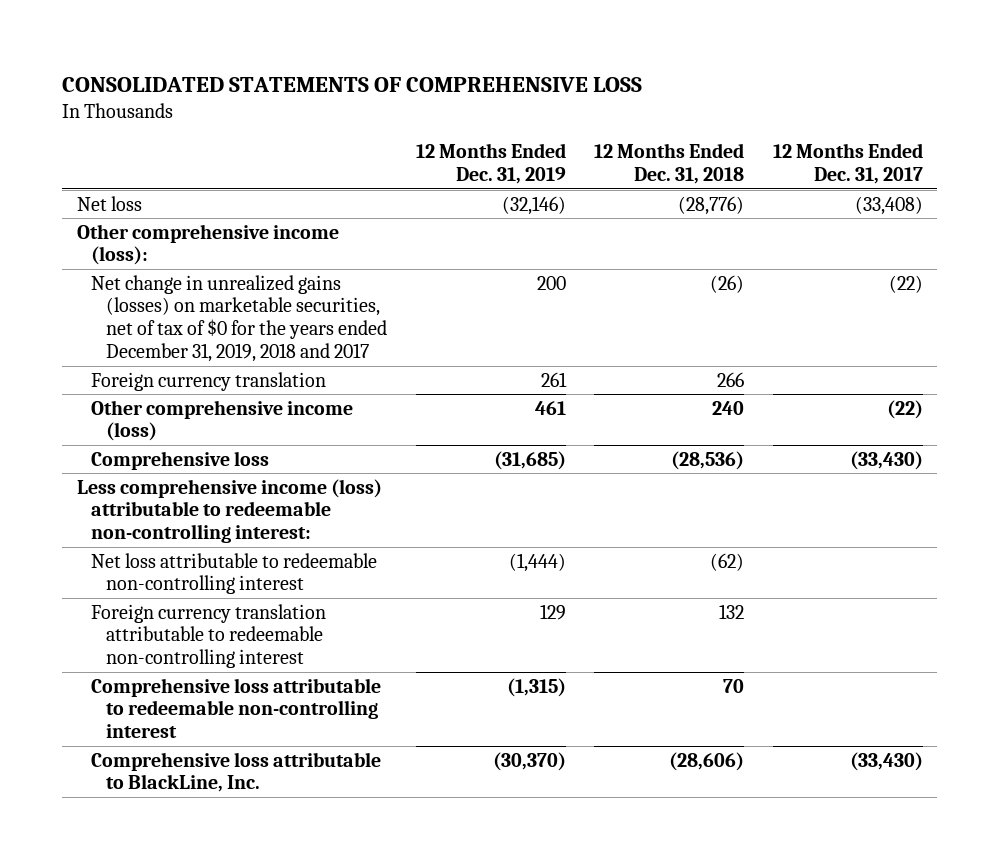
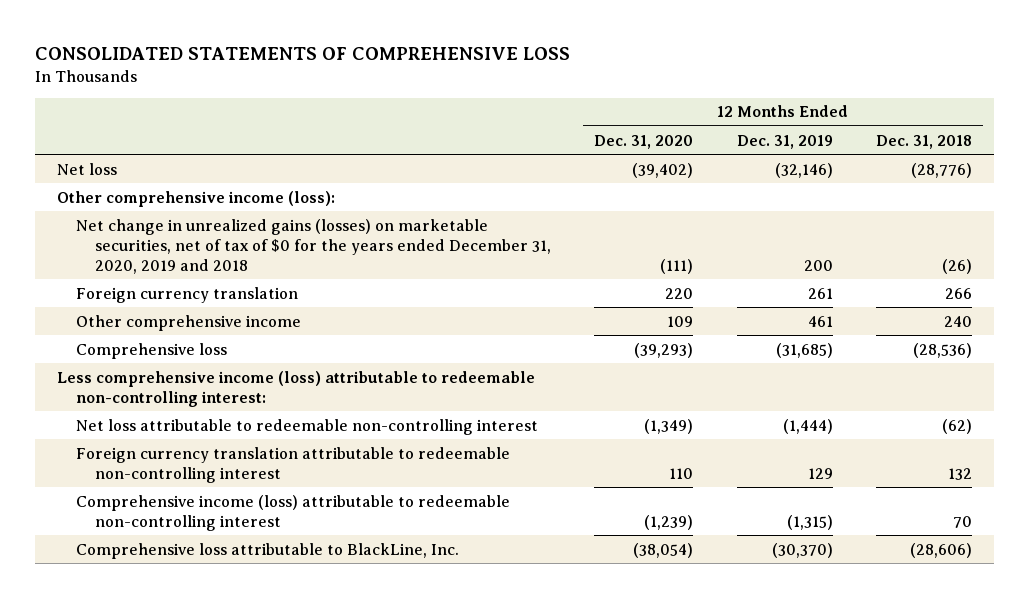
[772,143,923,185] 12 Months Ended Dec. 31, 2017 -> none
none -> [594,134,694,149] Dec. 31, 2020
[91,274,388,363] Net change in unrealized gains (losses) on marketable securities, net of tax of $0 for the years ended December 31, 2019, 2018 and 2017 -> [75,218,551,274] Net change in unrealized gains (losses) on marketable securities, net of tax of $0 for the years ended December 31, 2020, 2019 and 2018
[91,399,354,442] Other comprehensive income (loss) -> [75,314,301,331] Other comprehensive income
[91,677,382,739] Comprehensive loss attributable to redeemable non-controlling interest -> [75,494,510,531] Comprehensive income (loss) attributable to redeemable non-controlling interest

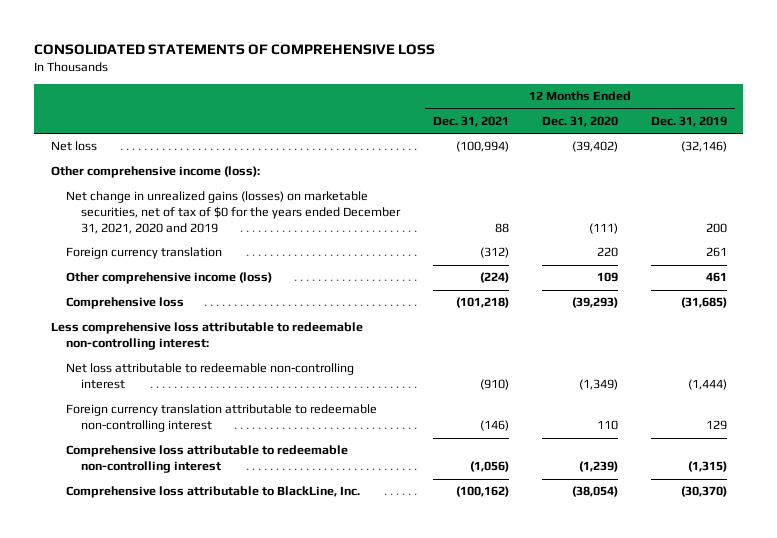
[876,134,973,149] Dec. 31, 2018 -> none
none -> [432,116,509,128] Dec. 31, 2021
[75,218,551,274] Net change in unrealized gains (losses) on marketable securities, net of tax of $0 for the years ended December 31, 2020, 2019 and 2018 -> [65,191,402,235] Net change in unrealized gains (losses) on marketable securities, net of tax of $0 for the years ended December 31, 2021, 2020 and 2019
[75,314,301,331] Other comprehensive income -> [65,272,272,285] Other comprehensive income (loss)
[57,370,536,407] Less comprehensive income (loss) attributable to redeemable non-controlling interest: -> [50,322,363,351] Less comprehensive loss attributable to redeemable non-controlling interest:
[75,494,510,531] Comprehensive income (loss) attributable to redeemable non-controlling interest -> [65,445,348,474] Comprehensive loss attributable to redeemable non-controlling interest

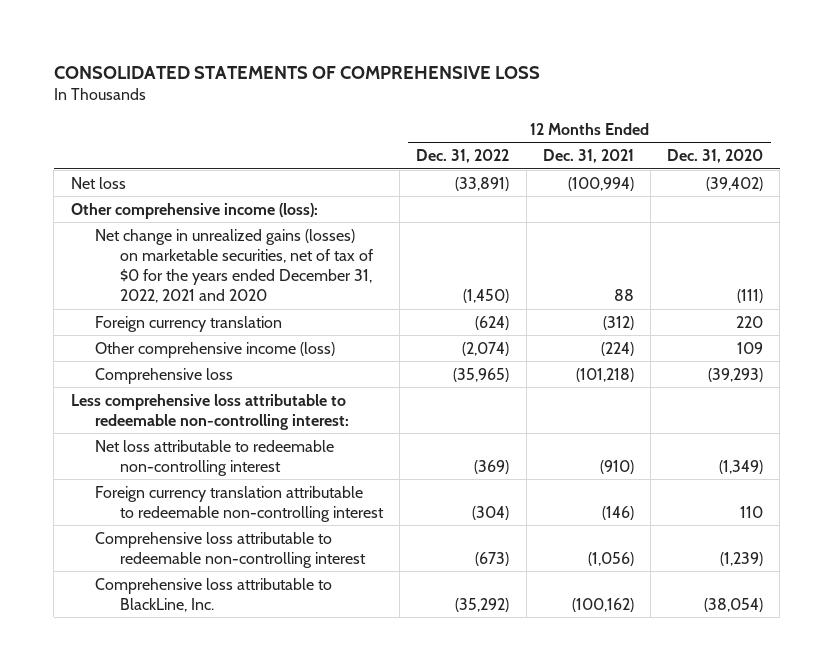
[650,116,727,128] Dec. 31, 2019 -> none
none -> [416,149,510,164] Dec. 31, 2022
[65,191,402,235] Net change in unrealized gains (losses) on marketable securities, net of tax of $0 for the years ended December 31, 2021, 2020 and 2019 -> [95,228,375,304] Net change in unrealized gains (losses) on marketable securities, net of tax of $0 for the years ended December 31, 2022, 2021 and 2020

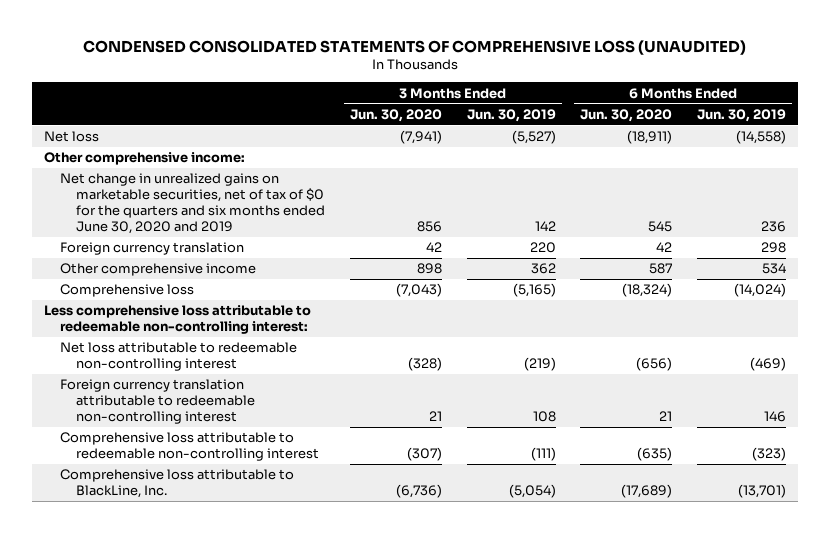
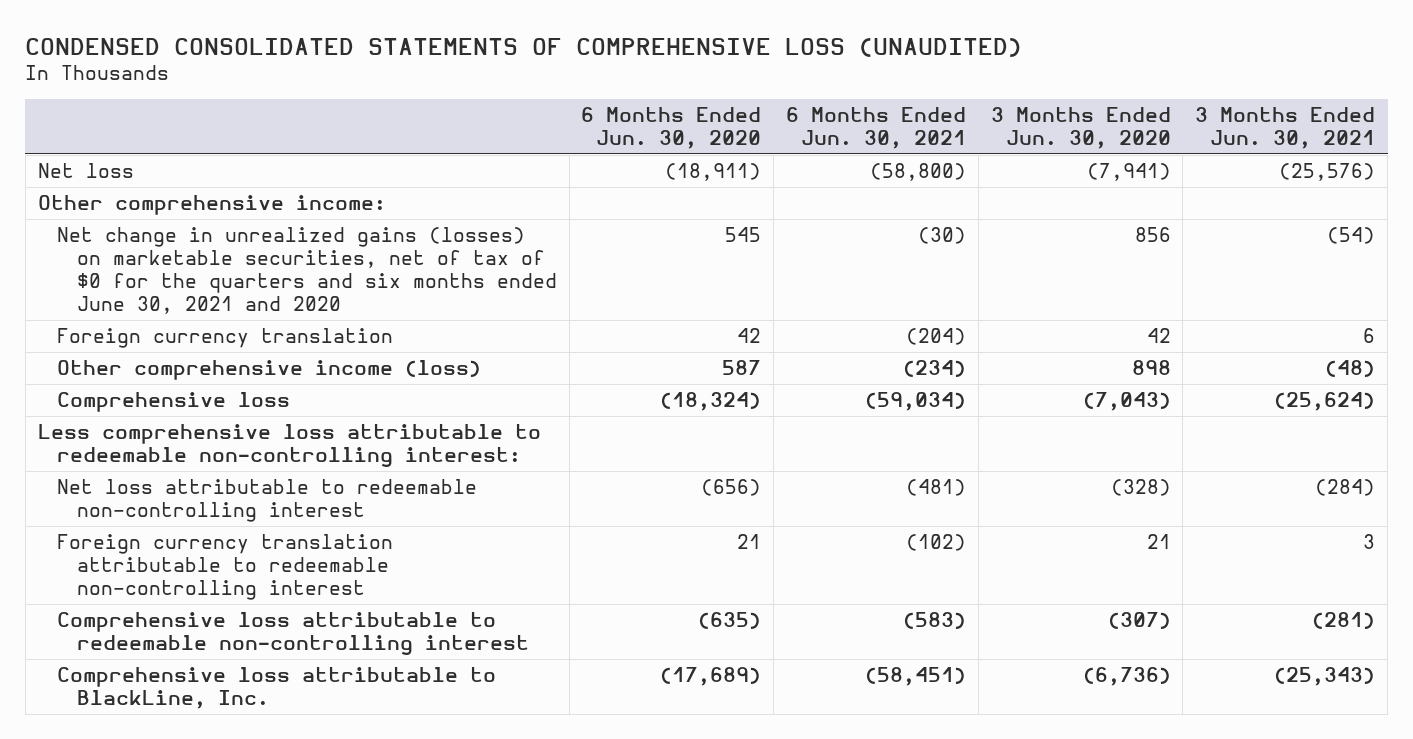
[466,108,556,122] Jun. 30, 2019 -> none
[697,108,787,122] Jun. 30, 2019 -> none
none -> [785,107,966,150] 6 Months Ended Jun. 30, 2021
none -> [1195,107,1376,150] 3 Months Ended Jun. 30, 2021
[60,173,326,234] Net change in unrealized gains on marketable securities, net of tax of $0 for the quarters and six months ended June 30, 2020 and 2019 -> [57,226,557,315] Net change in unrealized gains (losses) on marketable securities, net of tax of $0 for the quarters and six months ended June 30, 2021 and 2020
[60,263,257,277] Other comprehensive income -> [57,359,482,380] Other comprehensive income (loss)

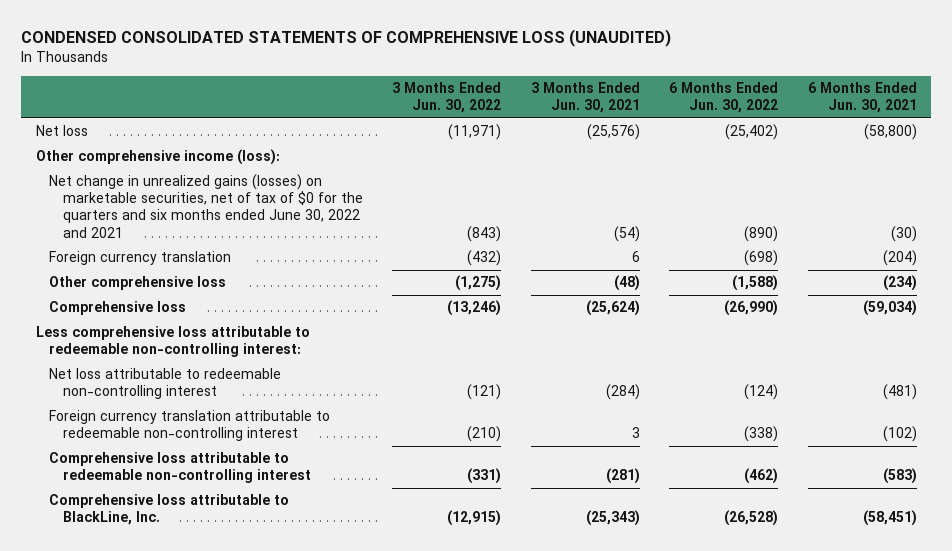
[581,107,762,150] 6 Months Ended Jun. 30, 2020 -> none
[990,107,1171,150] 3 Months Ended Jun. 30, 2020 -> none
none -> [392,82,502,114] 3 Months Ended Jun. 30, 2022
none -> [669,82,779,114] 6 Months Ended Jun. 30, 2022
[37,194,386,215] Other comprehensive income: -> [35,149,280,166] Other comprehensive income (loss):
[57,226,557,315] Net change in unrealized gains (losses) on marketable securities, net of tax of $0 for the quarters and six months ended June 30, 2021 and 2020 -> [49,174,363,238] Net change in unrealized gains (losses) on marketable securities, net of tax of $0 for the quarters and six months ended June 30, 2022 and 2021
[57,359,482,380] Other comprehensive income (loss) -> [49,276,227,291] Other comprehensive loss

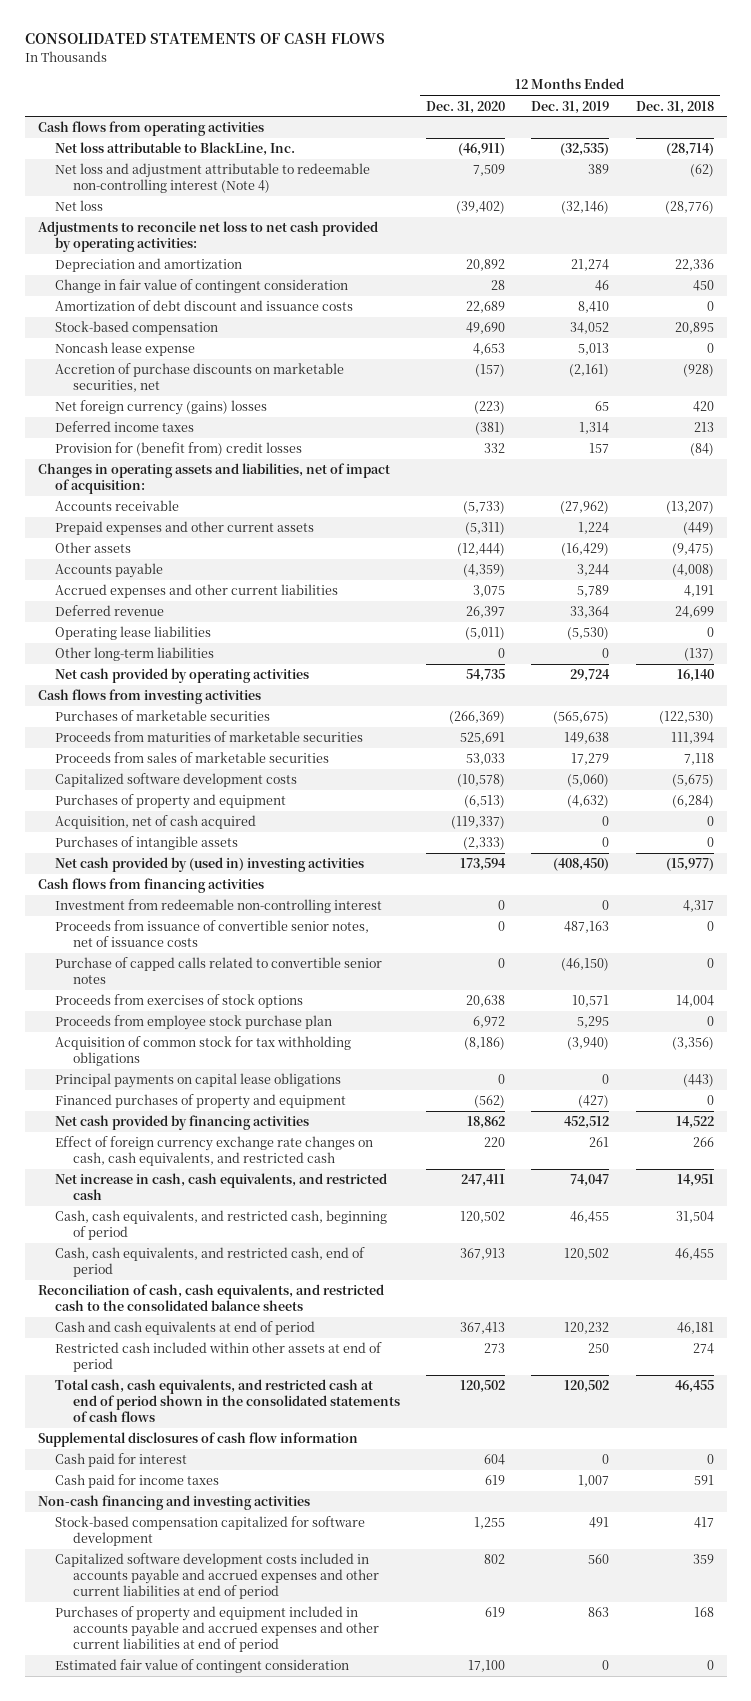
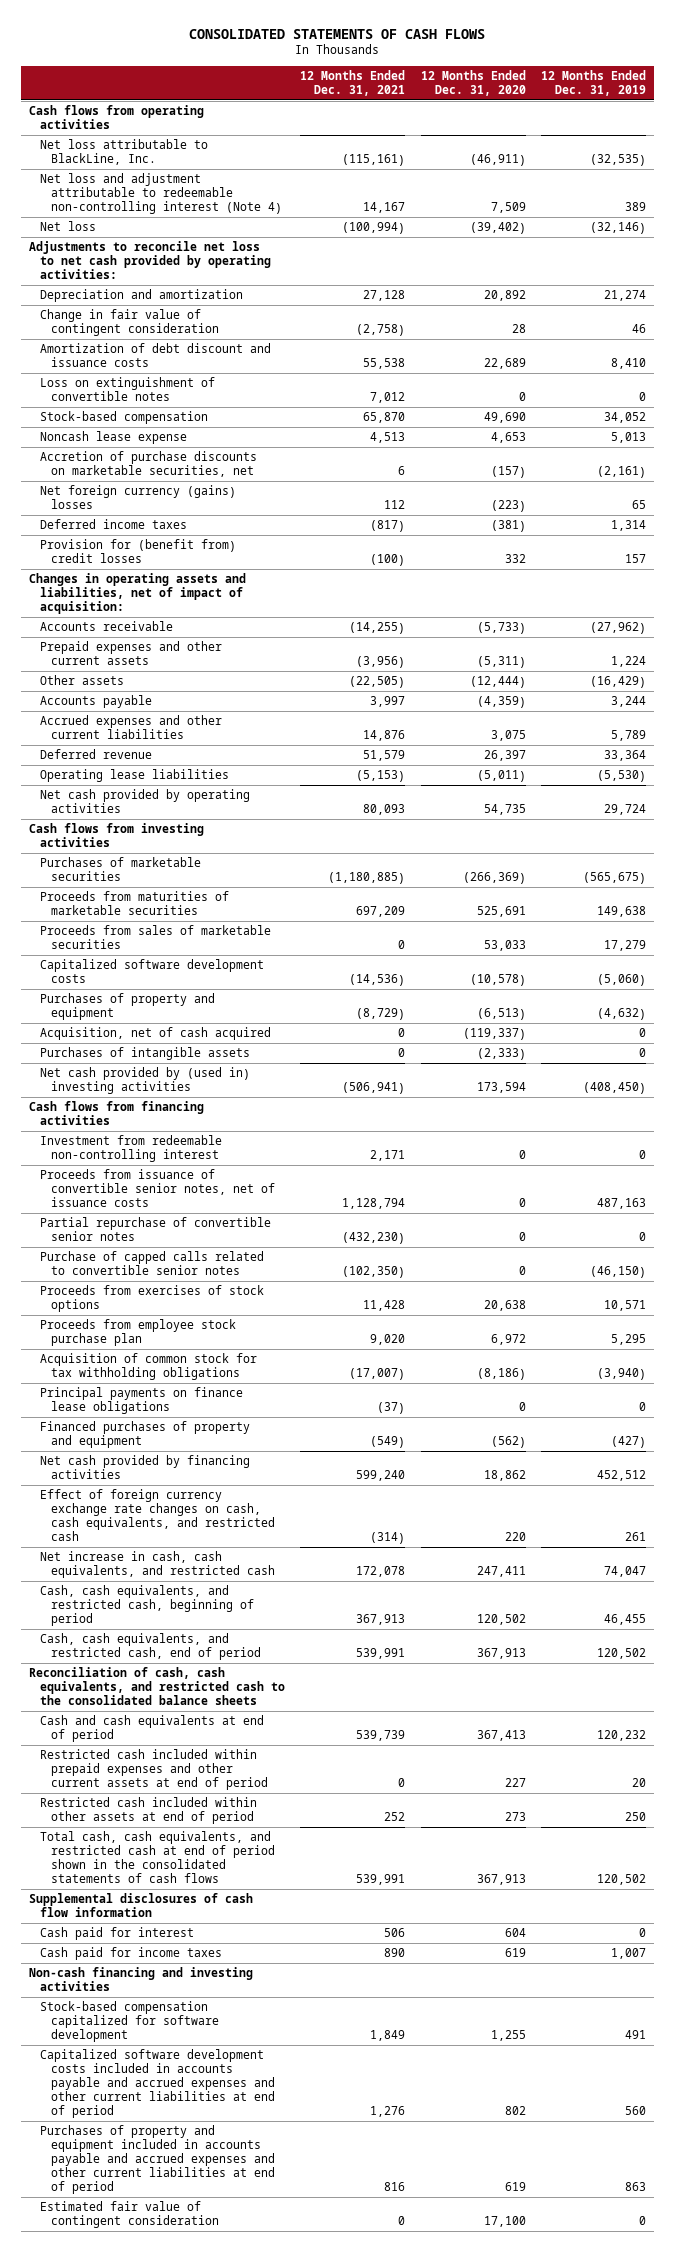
[635,100,714,114] Dec. 31, 2018 -> none
none -> [300,70,406,97] 12 Months Ended Dec. 31, 2021
none -> [39,377,215,401] Loss on extinguishment of convertible notes
[55,647,215,662] Other long-term liabilities -> none
none -> [39,1217,271,1241] Partial repurchase of convertible senior notes
[55,1073,342,1089] Principal payments on capital lease obligations -> [39,1387,243,1414] Principal payments on finance lease obligations
none -> [39,1749,269,1790] Restricted cash included within prepaid expenses and other current assets at end of period
[460,1380,506,1394] 120,502 -> [476,1873,526,1885] 367,913

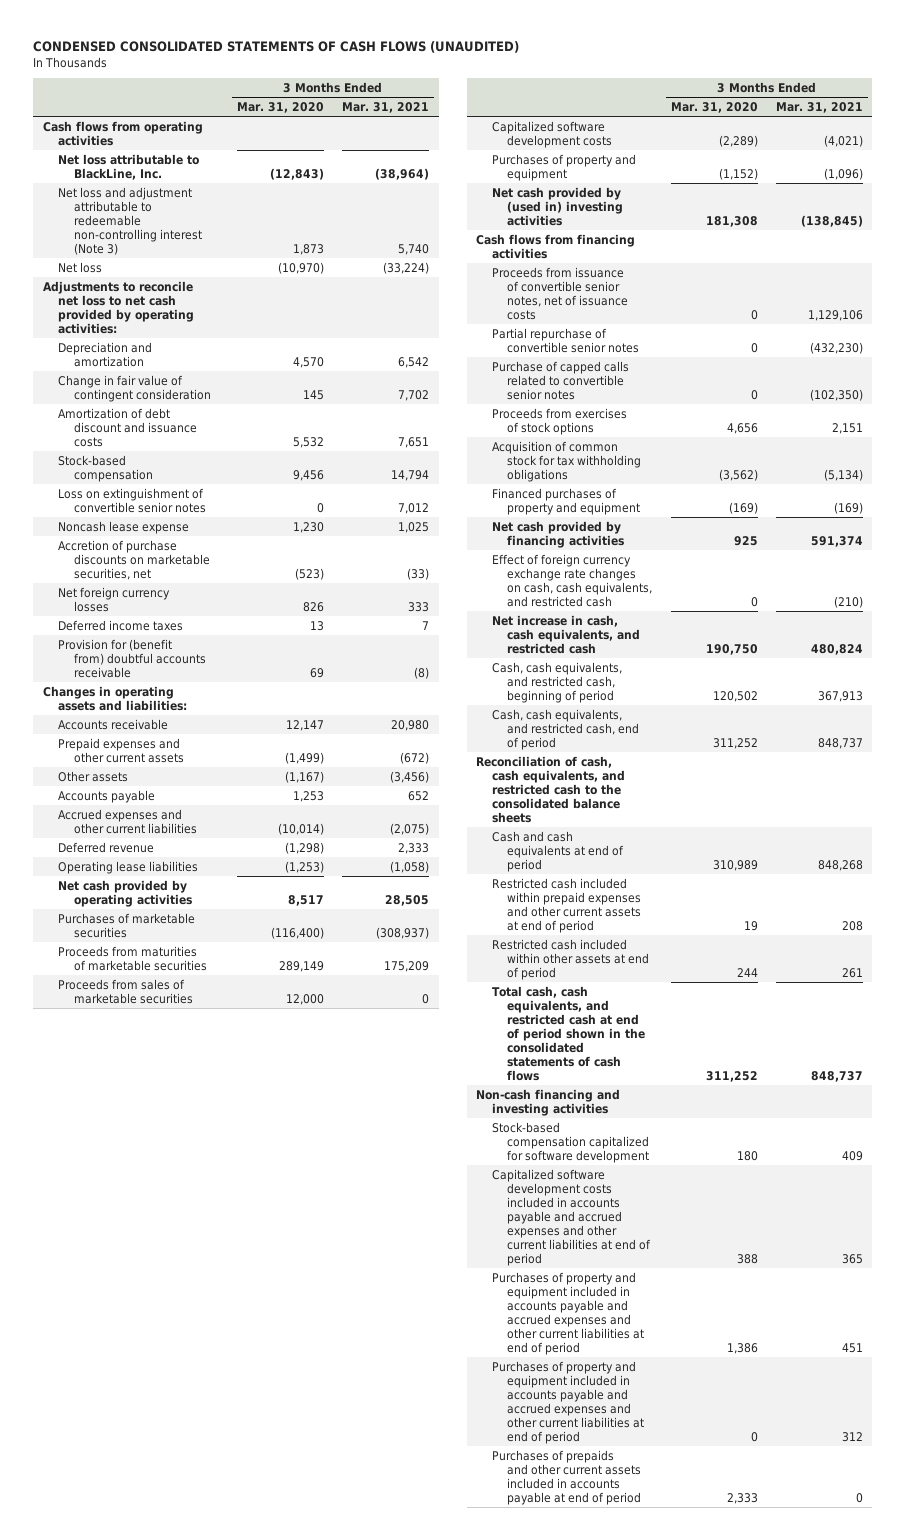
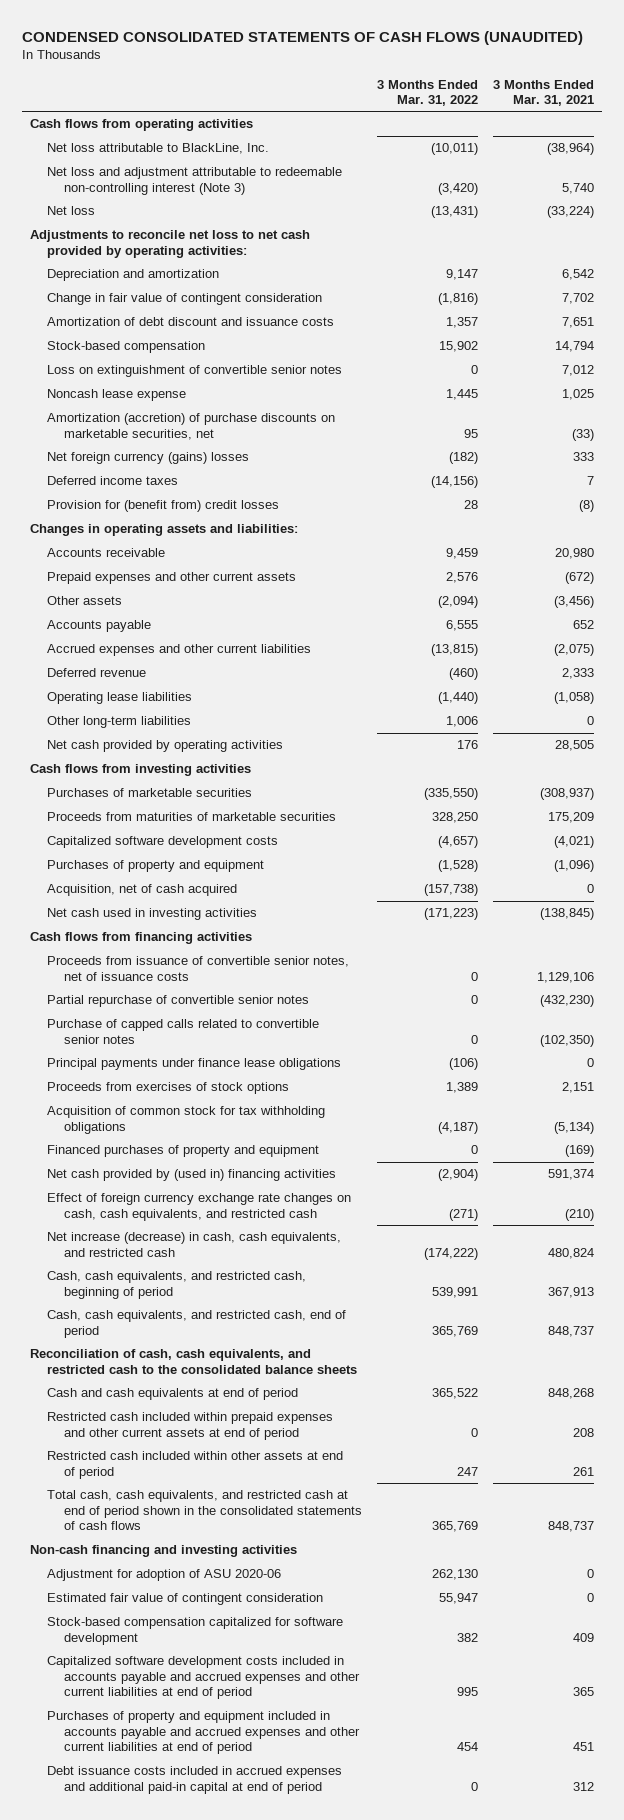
[237,101,325,113] Mar. 31, 2020 -> none
none -> [377,79,479,106] 3 Months Ended Mar. 31, 2022
[58,539,210,580] Accretion of purchase discounts on marketable securities, net -> [46,413,335,440] Amortization (accretion) of purchase discounts on marketable securities, net
[58,586,171,612] Net foreign currency losses -> [46,452,249,465] Net foreign currency (gains) losses
[58,638,206,678] Provision for (benefit from) doubtful accounts receivable -> [46,500,279,513] Provision for (benefit from) credit losses
none -> [46,716,191,729] Other long-term liabilities
none -> [29,764,251,777] Cash flows from investing activities
[58,978,193,1004] Proceeds from sales of marketable securities -> none
none -> [46,884,237,897] Acquisition, net of cash acquired
[491,186,624,226] Net cash provided by (used in) investing activities -> [46,908,257,921] Net cash used in investing activities
none -> [46,1058,341,1071] Principal payments under finance lease obligations
[491,520,625,548] Net cash provided by financing activities -> [46,1169,336,1182] Net cash provided by (used in) financing activities
[491,614,641,654] Net increase in cash, cash equivalents, and restricted cash -> [46,1232,341,1257] Net increase (decrease) in cash, cash equivalents, and restricted cash
none -> [46,1569,281,1582] Adjustment for adoption of ASU 2020-06
none -> [46,1593,323,1606] Estimated fair value of contingent consideration
[491,1449,642,1505] Purchases of prepaids and other current assets included in accounts payable at end of period -> none
[491,1360,645,1444] Purchases of property and equipment included in accounts payable and accrued expenses and other current liabilities at end of period -> [46,1766,342,1794] Debt issuance costs included in accrued expenses and additional paid-in capital at end of period

